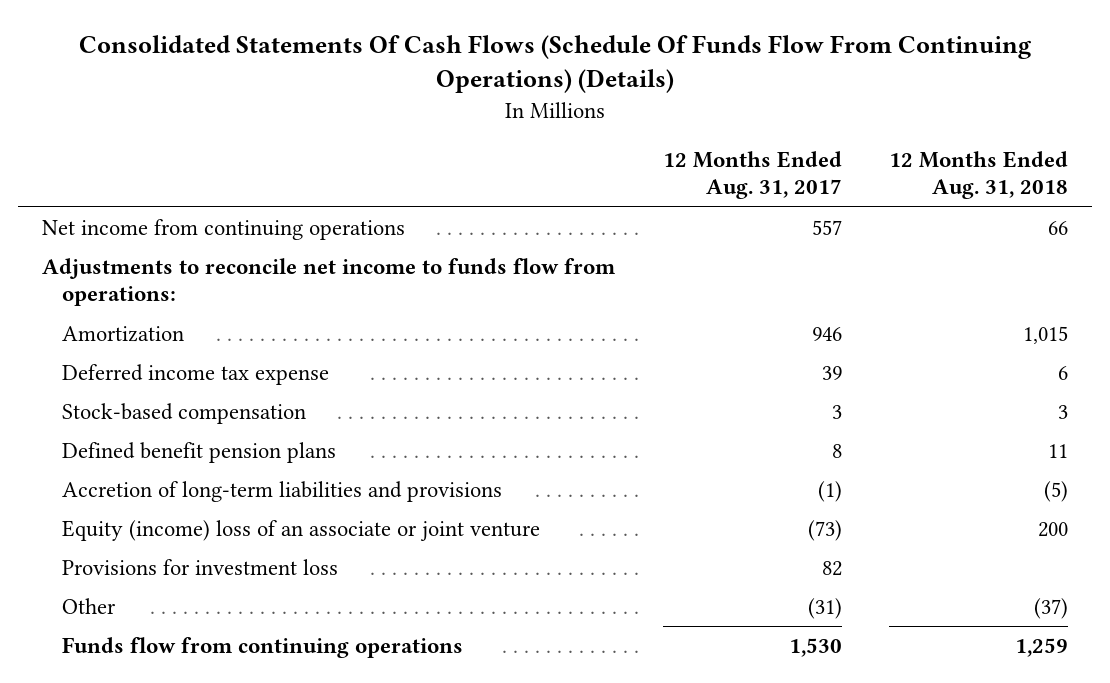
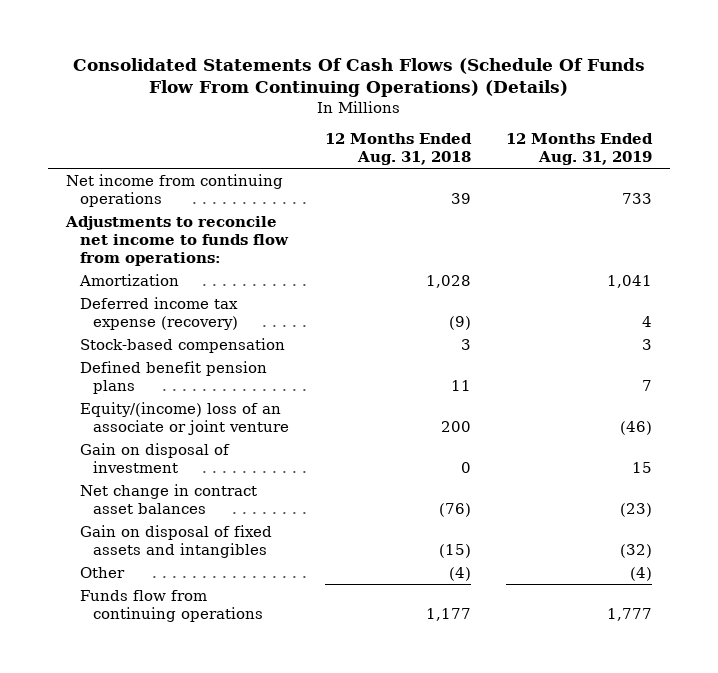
[662,150,842,200] 12 Months Ended Aug. 31, 2017 -> none
none -> [506,133,654,166] 12 Months Ended Aug. 31, 2019
[1048,220,1069,235] 66 -> [450,192,471,204] 39
[1023,325,1069,344] 1,015 -> [425,274,471,288] 1,028
[62,363,330,385] Deferred income tax expense -> [79,296,239,330] Deferred income tax expense (recovery)
[1058,365,1069,380] 6 -> [448,315,471,330] (9)
[62,480,503,502] Accretion of long-term liabilities and provisions -> none
[62,558,339,575] Provisions for investment loss -> none
[62,519,541,541] Equity (income) loss of an associate or joint venture -> [79,401,290,435] Equity/(income) loss of an associate or joint venture
none -> [79,442,230,473] Gain on disposal of investment
none -> [79,483,257,514] Net change in contract asset balances
none -> [79,524,272,558] Gain on disposal of fixed assets and intangibles
[1034,597,1069,619] (37) -> [448,566,471,581] (4)
[1015,637,1069,657] 1,259 -> [425,607,471,621] 1,177

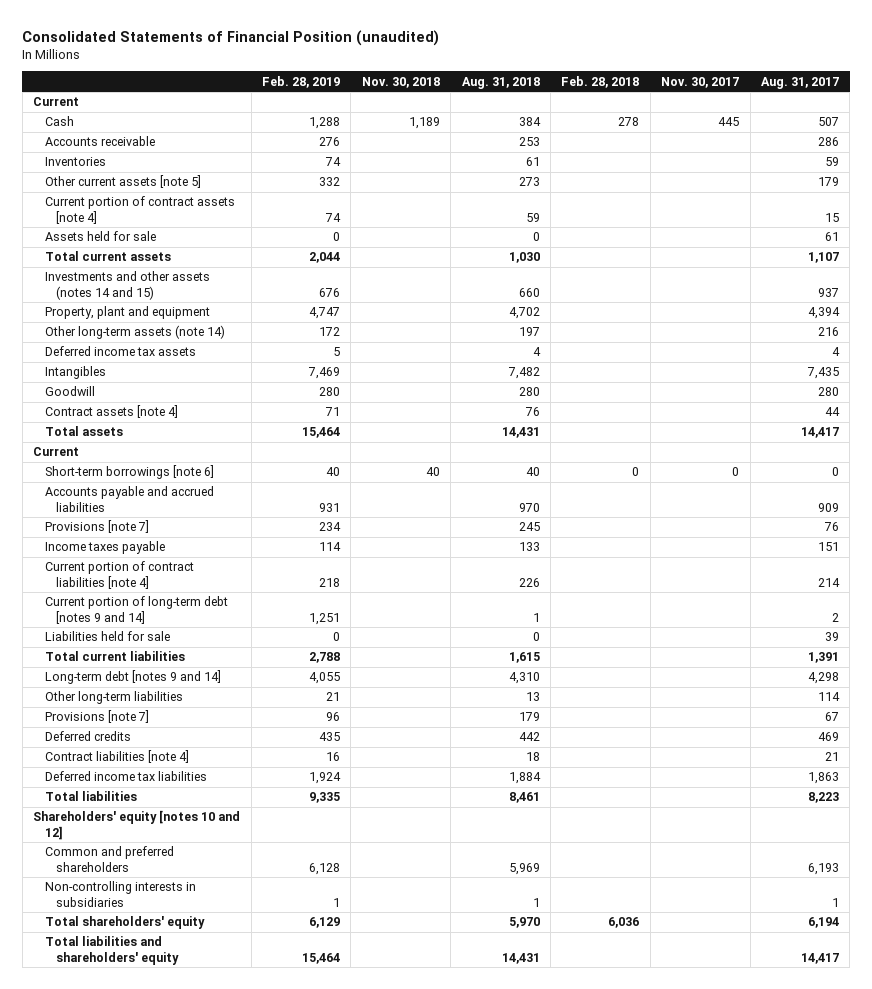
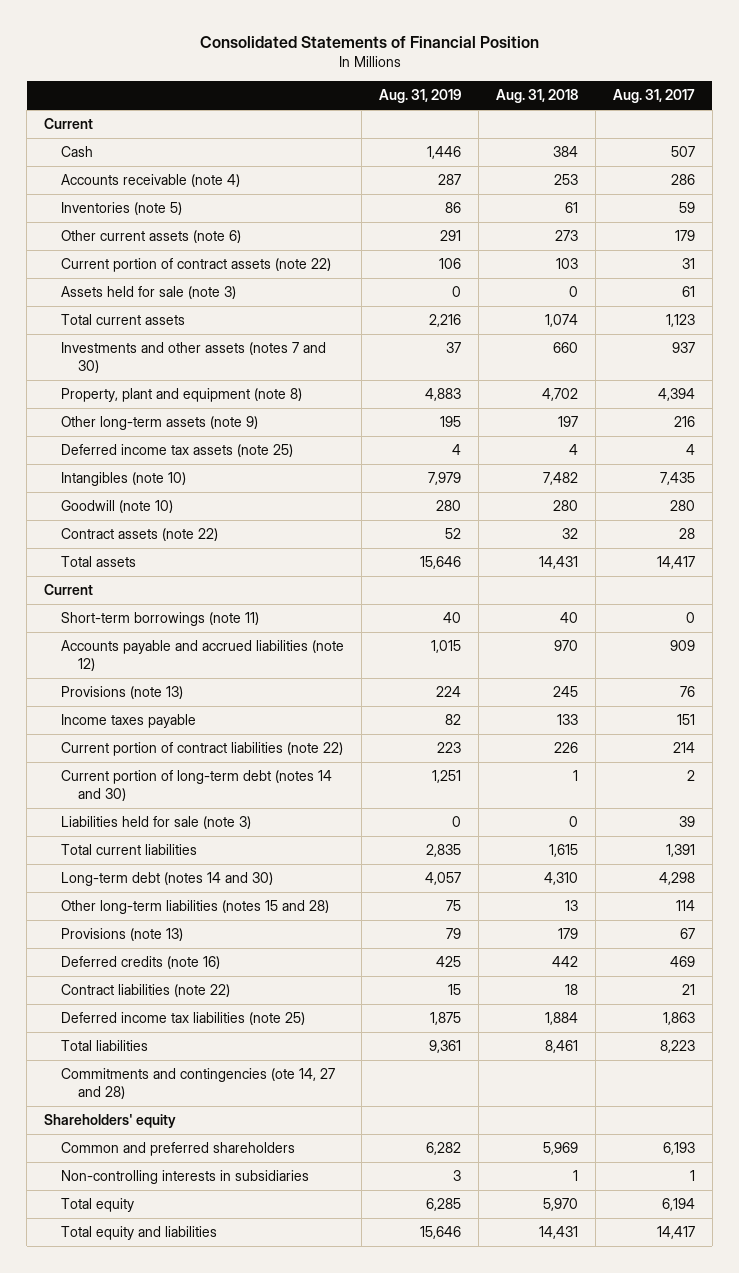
[22,29,440,46] Consolidated Statements of Financial Position (unaudited) -> [199,36,539,49] Consolidated Statements of Financial Position
[261,75,340,88] Feb. 28, 2019 -> none
[361,76,440,88] Nov. 30, 2018 -> none
[561,75,640,88] Feb. 28, 2018 -> none
[661,76,740,88] Nov. 30, 2017 -> none
none -> [378,89,461,104] Aug. 31, 2019
[44,136,155,147] Accounts receivable -> [61,174,241,188] Accounts receivable (note 4)
[44,157,106,167] Inventories -> [61,202,183,216] Inventories (note 5)
[44,175,201,189] Other current assets [note 5] -> [61,230,242,244] Other current assets (note 6)
[44,196,235,224] Current portion of contract assets [note 4] -> [61,258,332,273] Current portion of contract assets (note 22)
[525,212,540,222] 59 -> [555,258,578,270] 103
[824,212,839,222] 15 -> [681,258,695,270] 31
[44,231,156,242] Assets held for sale -> [61,286,237,300] Assets held for sale (note 3)
[508,252,540,264] 1,030 -> [544,314,578,328] 1,074
[807,252,839,264] 1,107 -> [665,314,695,328] 1,123
[44,271,210,300] Investments and other assets (notes 14 and 15) -> [61,342,327,373] Investments and other assets (notes 7 and 30)
[44,306,210,320] Property, plant and equipment -> [61,388,303,403] Property, plant and equipment (note 8)
[44,325,225,340] Other long-term assets (note 14) -> [61,416,259,431] Other long-term assets (note 9)
[44,346,196,357] Deferred income tax assets -> [61,444,294,458] Deferred income tax assets (note 25)
[44,366,106,380] Intangibles -> [61,472,187,487] Intangibles (note 10)
[44,386,95,397] Goodwill -> [61,500,174,514] Goodwill (note 10)
[44,405,178,419] Contract assets [note 4] -> [61,528,219,542] Contract assets (note 22)
[524,407,540,417] 76 -> [561,528,578,540] 32
[824,407,840,417] 44 -> [678,528,695,540] 28
[44,465,214,480] Short-term borrowings [note 6] -> [61,612,260,627] Short-term borrowings (note 11)
[44,486,214,512] Accounts payable and accrued liabilities -> [61,640,345,671] Accounts payable and accrued liabilities (note 12)
[44,520,149,534] Provisions [note 7] -> [61,686,184,700] Provisions (note 13)
[44,561,194,589] Current portion of contract liabilities [note 4] -> [61,742,344,757] Current portion of contract liabilities (note 22)
[44,596,228,624] Current portion of long-term debt [notes 9 and 14] -> [61,770,333,801] Current portion of long-term debt (notes 14 and 30)
[44,631,170,642] Liabilities held for sale -> [61,816,252,830] Liabilities held for sale (note 3)
[44,670,221,685] Long-term debt [notes 9 and 14] -> [61,872,274,887] Long-term debt (notes 14 and 30)
[44,691,183,705] Other long-term liabilities -> [61,900,330,915] Other long-term liabilities (notes 15 and 28)
[44,710,149,724] Provisions [note 7] -> [61,928,184,942] Provisions (note 13)
[44,731,131,742] Deferred credits -> [61,956,221,970] Deferred credits (note 16)
[44,750,189,764] Contract liabilities [note 4] -> [61,984,231,998] Contract liabilities (note 22)
[44,771,207,782] Deferred income tax liabilities -> [61,1012,306,1026] Deferred income tax liabilities (note 25)
none -> [61,1068,336,1099] Commitments and contingencies (ote 14, 27 and 28)
[33,810,241,840] Shareholders' equity [notes 10 and 12] -> [44,1114,177,1129] Shareholders' equity
[44,916,205,930] Total shareholders' equity -> [61,1198,135,1213] Total equity
[44,936,180,965] Total liabilities and shareholders' equity -> [61,1226,218,1241] Total equity and liabilities

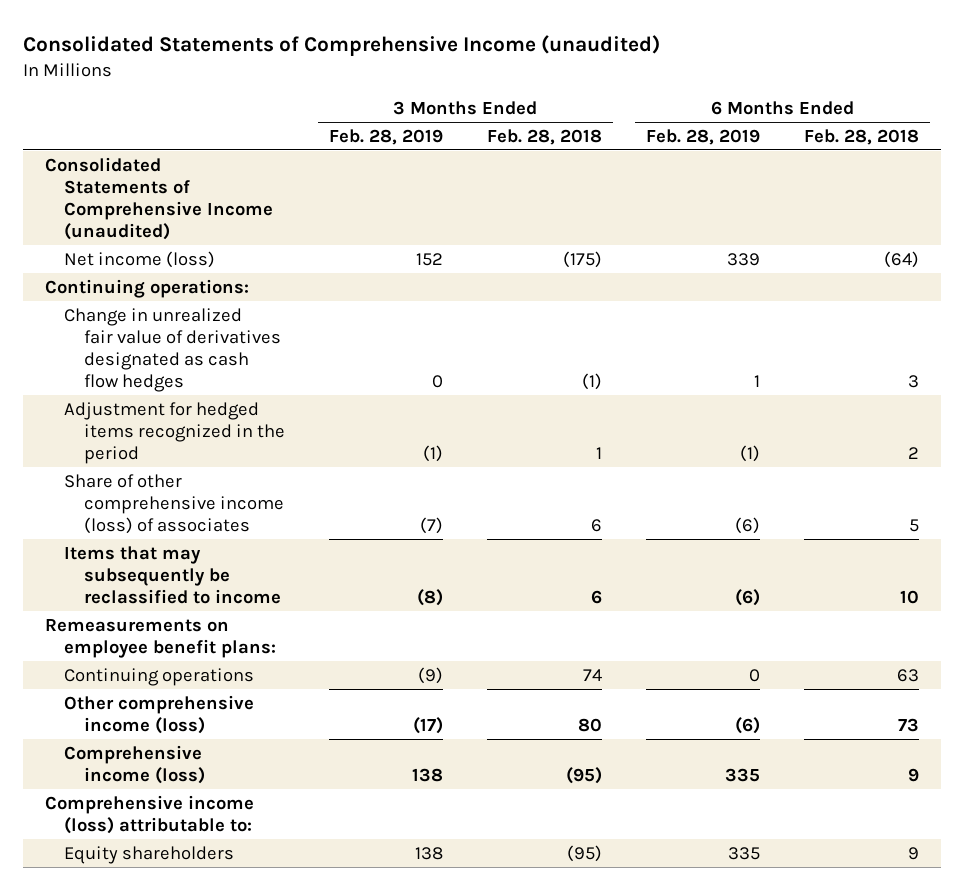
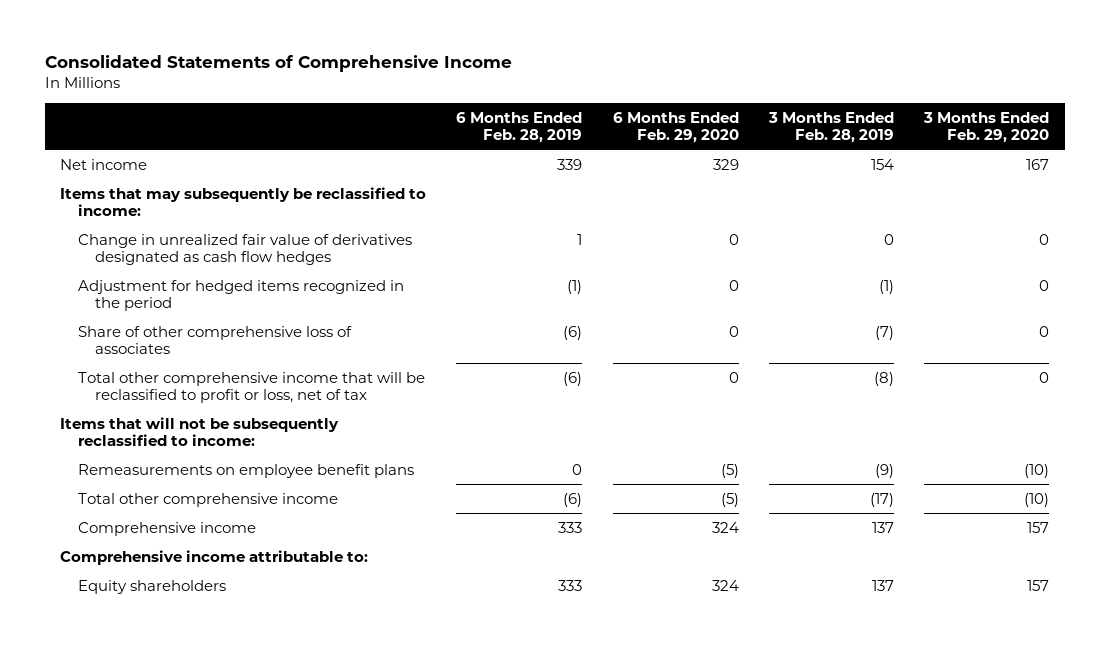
[22,35,660,57] Consolidated Statements of Comprehensive Income (unaudited) -> [44,54,512,72] Consolidated Statements of Comprehensive Income
[486,128,602,145] Feb. 28, 2018 -> none
[804,128,920,145] Feb. 28, 2018 -> none
none -> [612,111,739,143] 6 Months Ended Feb. 29, 2020
none -> [923,111,1050,143] 3 Months Ended Feb. 29, 2020
[45,156,274,240] Consolidated Statements of Comprehensive Income (unaudited) -> none
[45,278,250,298] Continuing operations: -> none
[64,250,216,268] Net income (loss) -> [59,158,147,170] Net income
[415,252,443,266] 152 -> [871,158,895,170] 154
none -> [59,186,426,216] Items that may subsequently be reclassified to income:
[45,618,277,658] Remeasurements on employee benefit plans: -> none
[64,473,284,534] Share of other comprehensive income (loss) of associates -> [77,325,352,354] Share of other comprehensive loss of associates
[64,545,281,604] Items that may subsequently be reclassified to income -> [77,371,425,403] Total other comprehensive income that will be reclassified to profit or loss, net of tax
none -> [59,416,339,446] Items that will not be subsequently reclassified to income:
[64,667,255,686] Continuing operations -> [77,463,414,478] Remeasurements on employee benefit plans
[64,694,255,734] Other comprehensive income (loss) -> [77,492,338,507] Total other comprehensive income
[64,744,205,784] Comprehensive income (loss) -> [77,521,256,536] Comprehensive income
[411,767,443,782] 138 -> [872,521,895,533] 137
[725,767,761,782] 335 -> [558,521,583,533] 333
[45,794,255,834] Comprehensive income (loss) attributable to: -> [59,549,368,565] Comprehensive income attributable to:
[414,846,443,860] 138 -> [872,579,895,591] 137
[728,846,761,860] 335 -> [558,579,583,591] 333

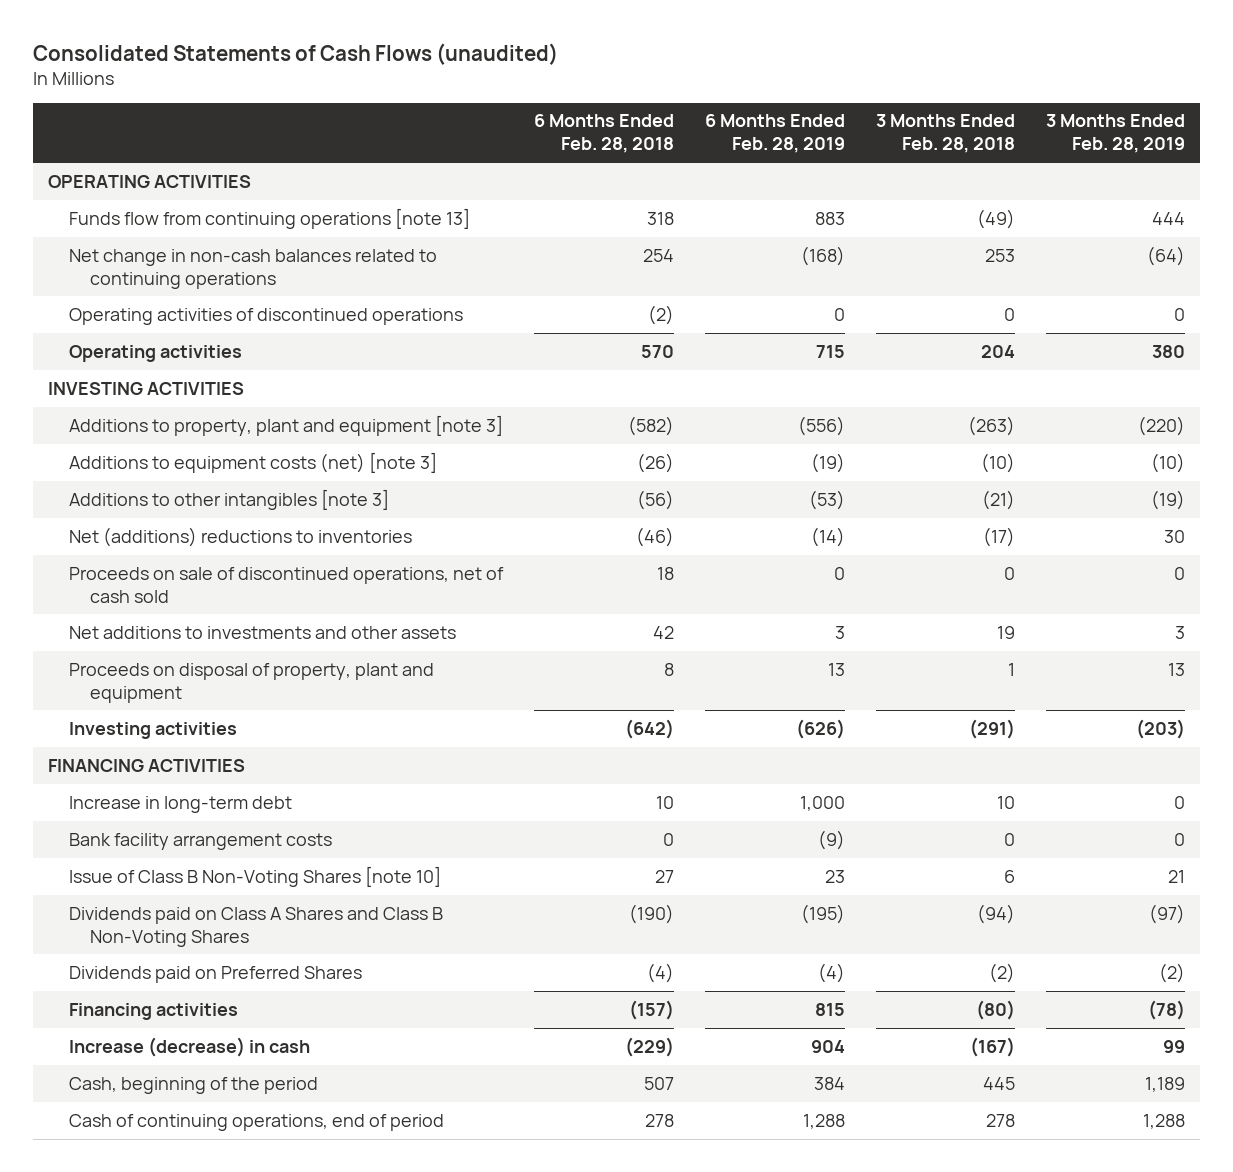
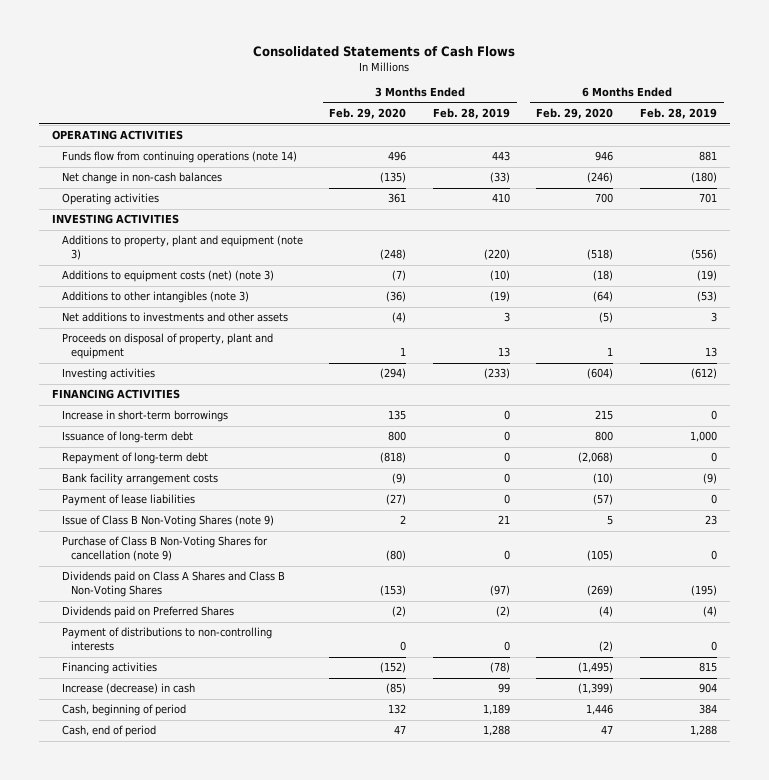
[32,42,558,65] Consolidated Statements of Cash Flows (unaudited) -> [253,45,516,57] Consolidated Statements of Cash Flows
[534,114,675,154] 6 Months Ended Feb. 28, 2018 -> none
[875,114,1015,154] 3 Months Ended Feb. 28, 2018 -> none
none -> [329,108,407,120] Feb. 29, 2020
none -> [536,108,614,120] Feb. 29, 2020
[69,307,464,325] Operating activities of discontinued operations -> none
[69,207,471,229] Funds flow from continuing operations [note 13] -> [61,151,297,164] Funds flow from continuing operations (note 14)
[815,211,846,225] 883 -> [699,151,718,162] 881
[1151,211,1185,225] 444 -> [491,151,510,162] 443
[69,248,438,289] Net change in non-cash balances related to continuing operations -> [61,172,222,185] Net change in non-cash balances
[801,245,846,266] (168) -> [691,172,718,184] (180)
[1146,245,1185,266] (64) -> [489,172,510,184] (33)
[816,344,846,358] 715 -> [699,193,718,204] 701
[1151,344,1185,358] 380 -> [491,193,510,204] 410
[69,526,413,547] Net (additions) reductions to inventories -> none
[69,566,505,603] Proceeds on sale of discontinued operations, net of cash sold -> none
[69,414,504,436] Additions to property, plant and equipment [note 3] -> [61,235,303,261] Additions to property, plant and equipment (note 3)
[69,451,438,473] Additions to equipment costs (net) [note 3] -> [61,270,274,283] Additions to equipment costs (net) (note 3)
[69,488,390,510] Additions to other intangibles [note 3] -> [61,291,249,304] Additions to other intangibles (note 3)
[796,718,846,739] (626) -> [691,368,718,380] (612)
[1135,718,1185,739] (203) -> [483,368,510,380] (233)
none -> [61,410,228,423] Increase in short-term borrowings
[69,795,293,813] Increase in long-term debt -> [61,431,193,444] Issuance of long-term debt
none -> [61,452,208,465] Repayment of long-term debt
none -> [61,494,195,507] Payment of lease liabilities
[69,865,442,887] Issue of Class B Non-Voting Shares [note 10] -> [61,515,274,528] Issue of Class B Non-Voting Shares (note 9)
none -> [61,536,268,562] Purchase of Class B Non-Voting Shares for cancellation (note 9)
none -> [61,627,272,652] Payment of distributions to non-controlling interests
[69,1076,319,1094] Cash, beginning of the period -> [61,704,186,717] Cash, beginning of period
[69,1113,445,1131] Cash of continuing operations, end of period -> [61,725,156,738] Cash, end of period

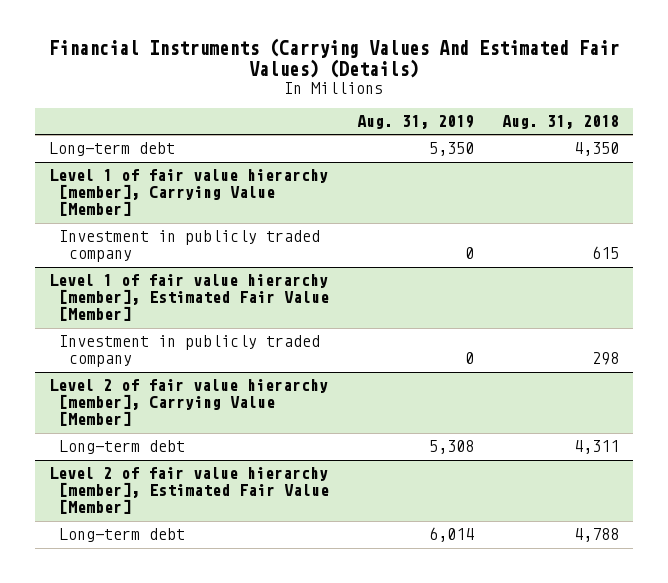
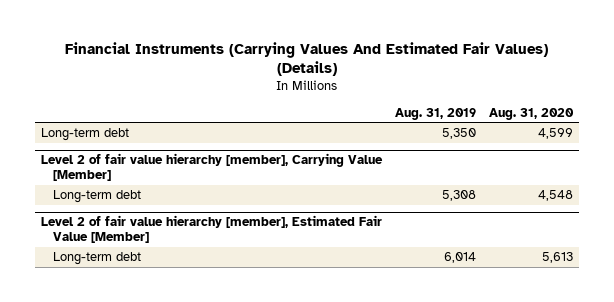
[502,115,620,130] Aug. 31, 2018 -> none
none -> [488,107,574,120] Aug. 31, 2020
[48,169,328,217] Level 1 of fair value hierarchy [member], Carrying Value [Member] -> none
[58,230,320,263] Investment in publicly traded company -> none
[48,274,329,322] Level 1 of fair value hierarchy [member], Estimated Fair Value [Member] -> none
[58,335,320,368] Investment in publicly traded company -> none

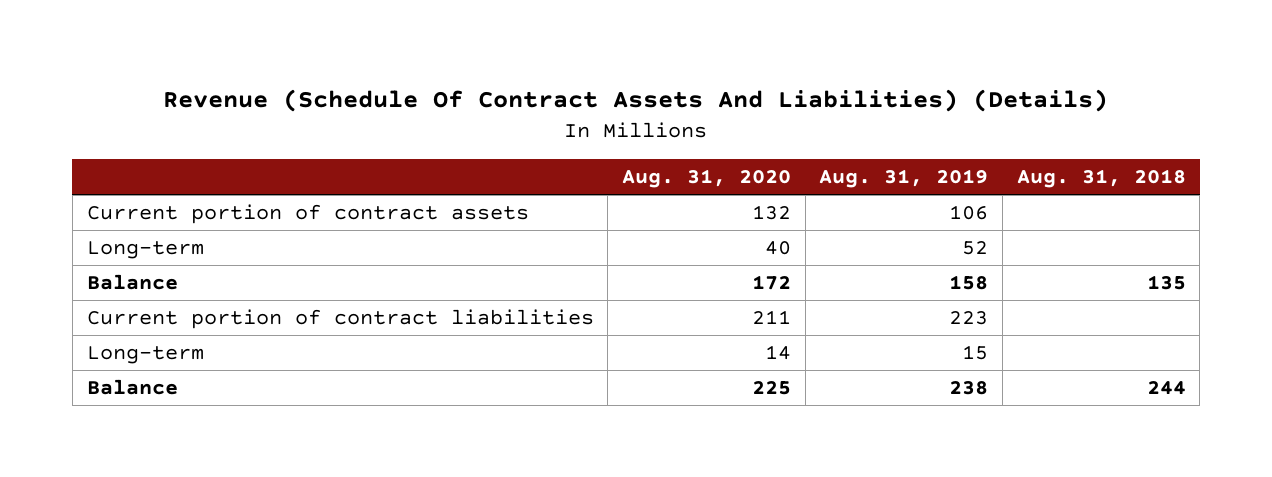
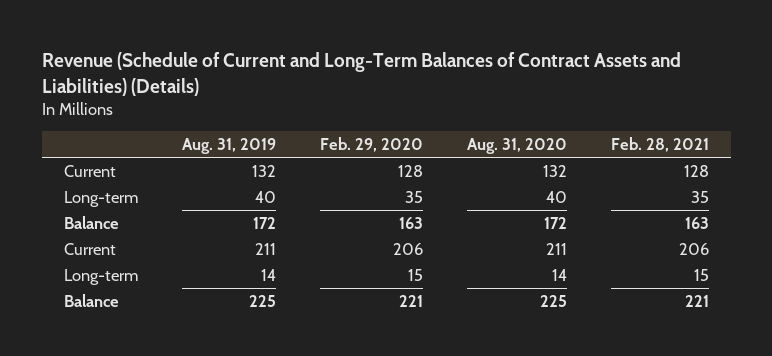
[163,88,1109,112] Revenue (Schedule Of Contract Assets And Liabilities) (Details) -> [41,52,681,96] Revenue (Schedule of Current and Long-Term Balances of Contract Assets and Liabilities) (Details)
[1016,169,1186,189] Aug. 31, 2018 -> none
none -> [319,136,423,152] Feb. 29, 2020
none -> [610,136,709,152] Feb. 28, 2021
[86,204,529,225] Current portion of contract assets -> [63,164,116,177] Current
[949,205,989,221] 106 -> [251,164,276,177] 132
[962,241,989,256] 52 -> [254,190,276,203] 40
[949,275,989,291] 158 -> [252,216,276,229] 172
[86,309,594,330] Current portion of contract liabilities -> [63,242,116,255] Current
[949,311,989,326] 223 -> [254,242,276,255] 211
[962,345,989,361] 15 -> [260,268,276,281] 14
[949,381,989,396] 238 -> [248,294,276,307] 225

